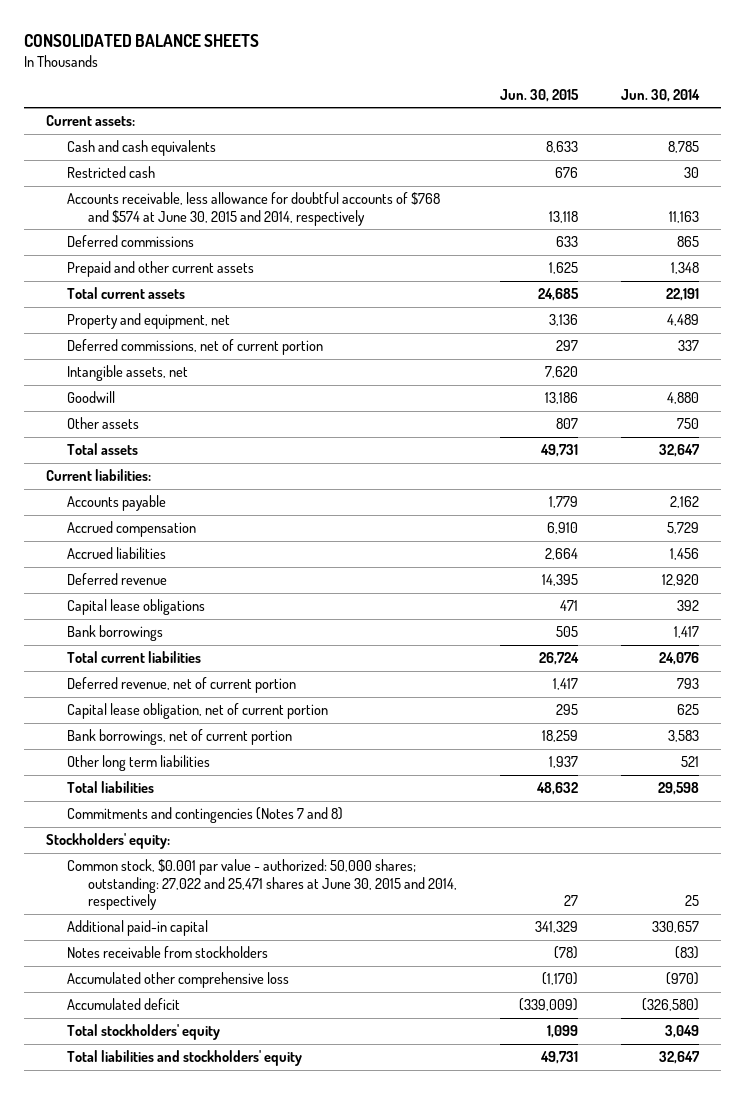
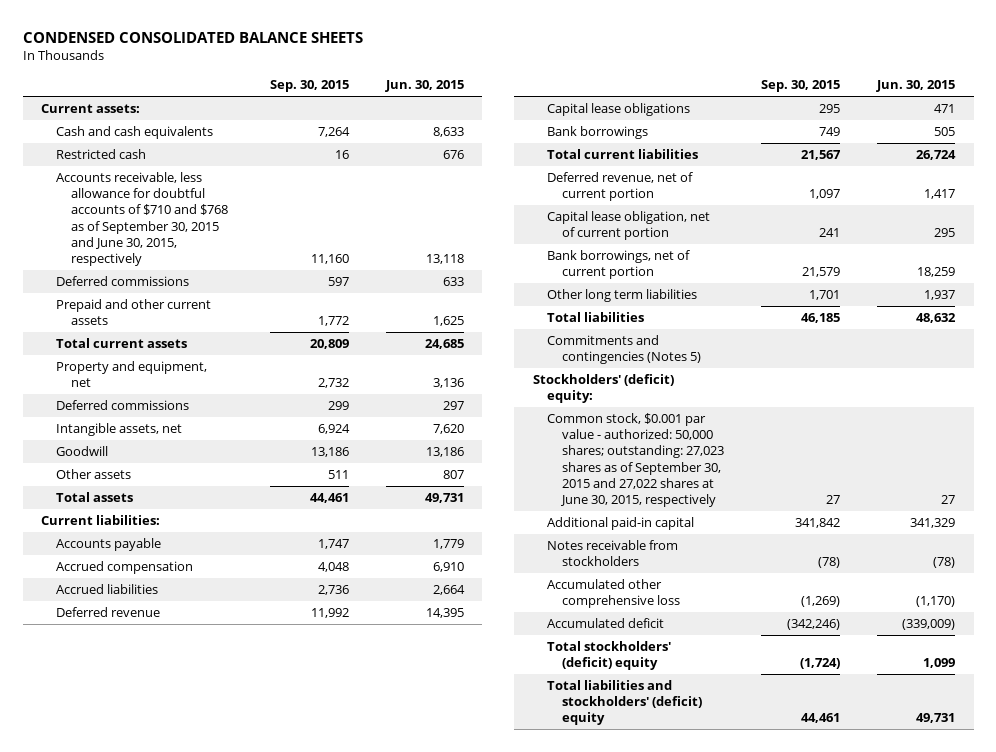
[24,33,260,47] CONSOLIDATED BALANCE SHEETS -> [22,31,363,43] CONDENSED CONSOLIDATED BALANCE SHEETS
[621,88,701,102] Jun. 30, 2014 -> none
none -> [269,79,349,92] Sep. 30, 2015
[66,192,440,226] Accounts receivable, less allowance for doubtful accounts of $768 and $574 at June 30, 2015 and 2014, respectively -> [55,172,228,266] Accounts receivable, less allowance for doubtful accounts of $710 and $768 as of September 30, 2015 and June 30, 2015, respectively
[66,339,323,356] Deferred commissions, net of current portion -> [55,400,189,411] Deferred commissions
[66,807,343,824] Commitments and contingencies (Notes 7 and 8) -> [547,335,702,365] Commitments and contingencies (Notes 5)
[45,833,170,850] Stockholders' equity: -> [532,374,674,404] Stockholders' (deficit) equity:
[66,859,457,911] Common stock, $0.001 par value - authorized: 50,000 shares; outstanding: 27,022 and 25,471 shares at June 30, 2015 and 2014, respectively -> [547,413,725,507] Common stock, $0.001 par value - authorized: 50,000 shares; outstanding: 27,023 shares as of September 30, 2015 and 27,022 shares at June 30, 2015, respectively
[66,1024,220,1041] Total stockholders' equity -> [547,641,672,671] Total stockholders' (deficit) equity
[66,1050,302,1067] Total liabilities and stockholders' equity -> [547,680,703,726] Total liabilities and stockholders' (deficit) equity

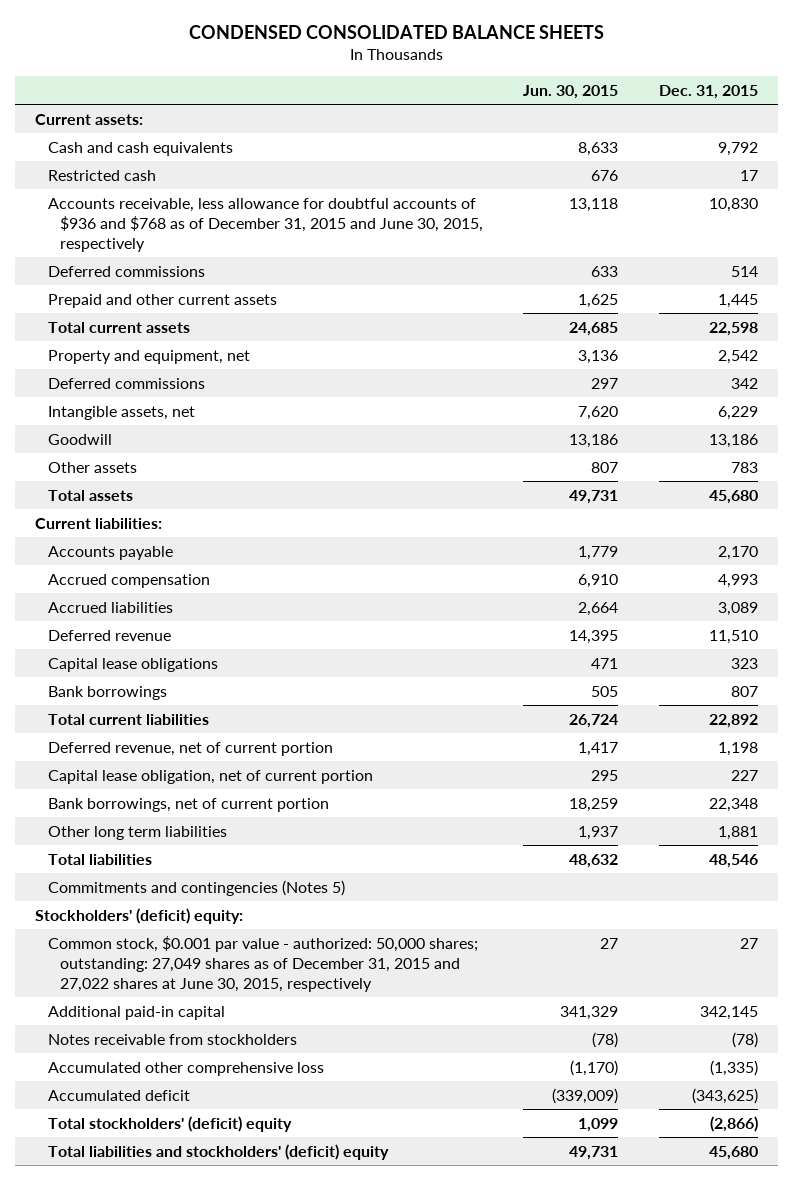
[269,79,349,92] Sep. 30, 2015 -> none
none -> [658,84,758,99] Dec. 31, 2015
[55,172,228,266] Accounts receivable, less allowance for doubtful accounts of $710 and $768 as of September 30, 2015 and June 30, 2015, respectively -> [47,197,483,252] Accounts receivable, less allowance for doubtful accounts of $936 and $768 as of December 31, 2015 and June 30, 2015, respectively
[547,413,725,507] Common stock, $0.001 par value - authorized: 50,000 shares; outstanding: 27,023 shares as of September 30, 2015 and 27,022 shares at June 30, 2015, respectively -> [47,935,478,992] Common stock, $0.001 par value - authorized: 50,000 shares; outstanding: 27,049 shares as of December 31, 2015 and 27,022 shares at June 30, 2015, respectively

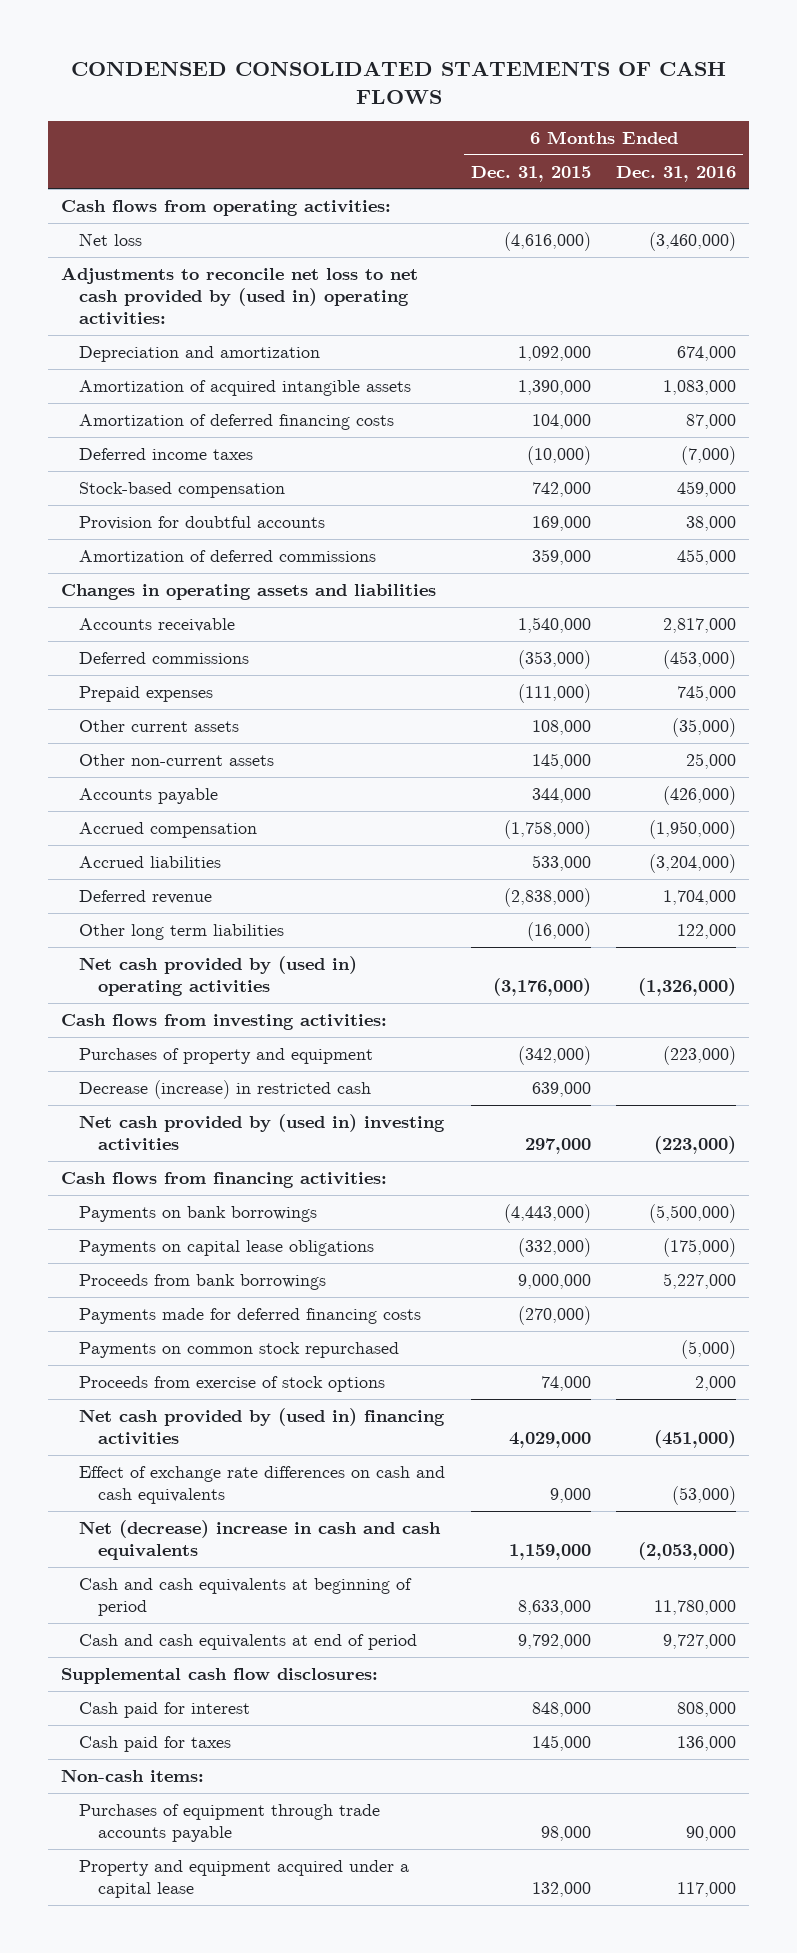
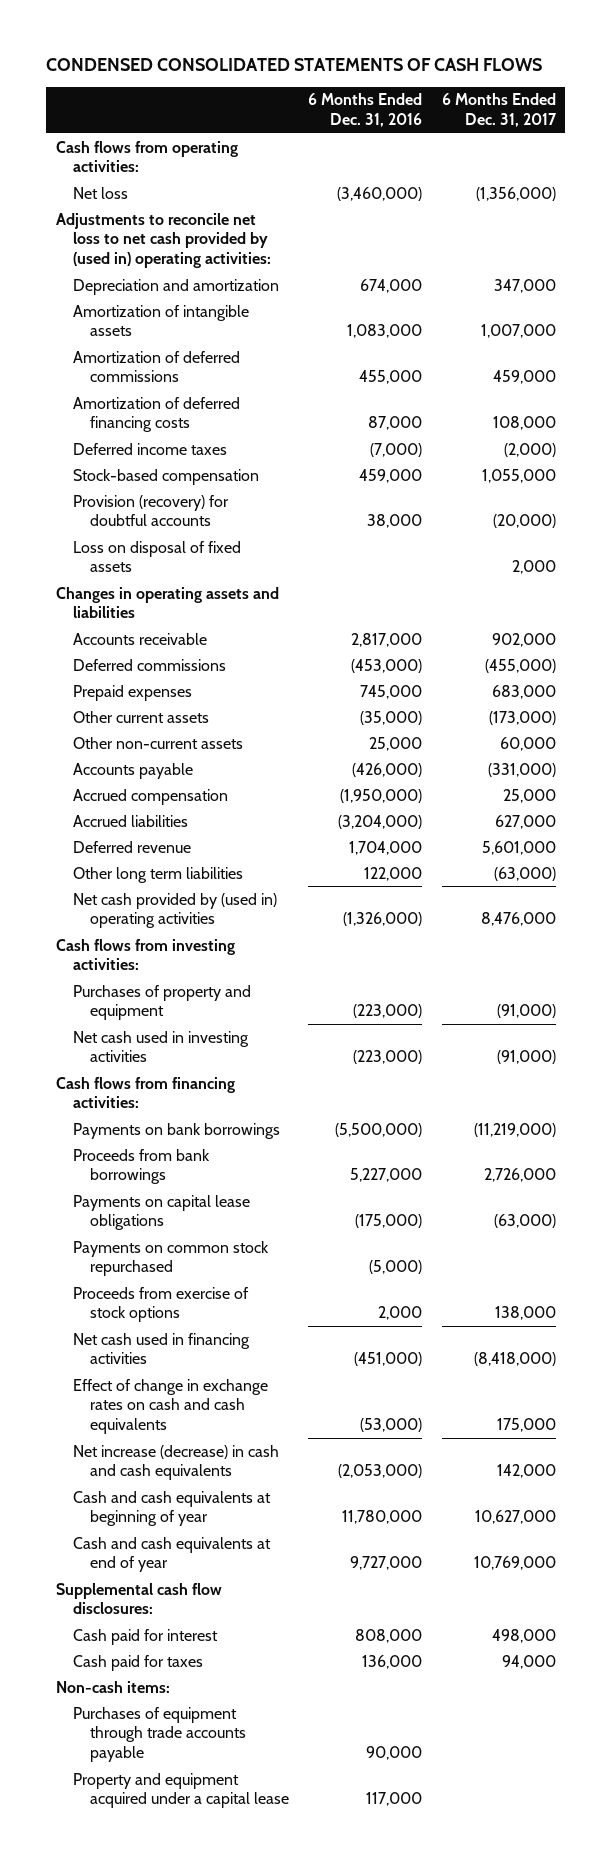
[470,165,591,182] Dec. 31, 2015 -> none
none -> [441,93,557,128] 6 Months Ended Dec. 31, 2017
[79,379,412,396] Amortization of acquired intangible assets -> [72,304,249,337] Amortization of intangible assets
[79,549,377,562] Amortization of deferred commissions -> [72,350,240,383] Amortization of deferred commissions
[79,515,326,530] Provision for doubtful accounts -> [72,494,229,527] Provision (recovery) for doubtful accounts
none -> [72,540,241,573] Loss on disposal of fixed assets
[79,1079,372,1099] Decrease (increase) in restricted cash -> none
[79,1113,446,1152] Net cash provided by (used in) investing activities -> [72,1030,249,1063] Net cash used in investing activities
[79,1307,422,1324] Payments made for deferred financing costs -> none
[79,1239,375,1256] Payments on capital lease obligations -> [72,1194,250,1231] Payments on capital lease obligations
[79,1407,446,1446] Net cash provided by (used in) financing activities -> [72,1332,250,1365] Net cash used in financing activities
[79,1465,446,1505] Effect of exchange rate differences on cash and cash equivalents -> [72,1378,268,1434] Effect of change in exchange rates on cash and cash equivalents
[79,1519,442,1561] Net (decrease) increase in cash and cash equivalents -> [72,1444,279,1481] Net increase (decrease) in cash and cash equivalents
[79,1577,413,1617] Cash and cash equivalents at beginning of period -> [72,1490,271,1527] Cash and cash equivalents at beginning of year
[79,1633,418,1650] Cash and cash equivalents at end of period -> [72,1536,271,1573] Cash and cash equivalents at end of year

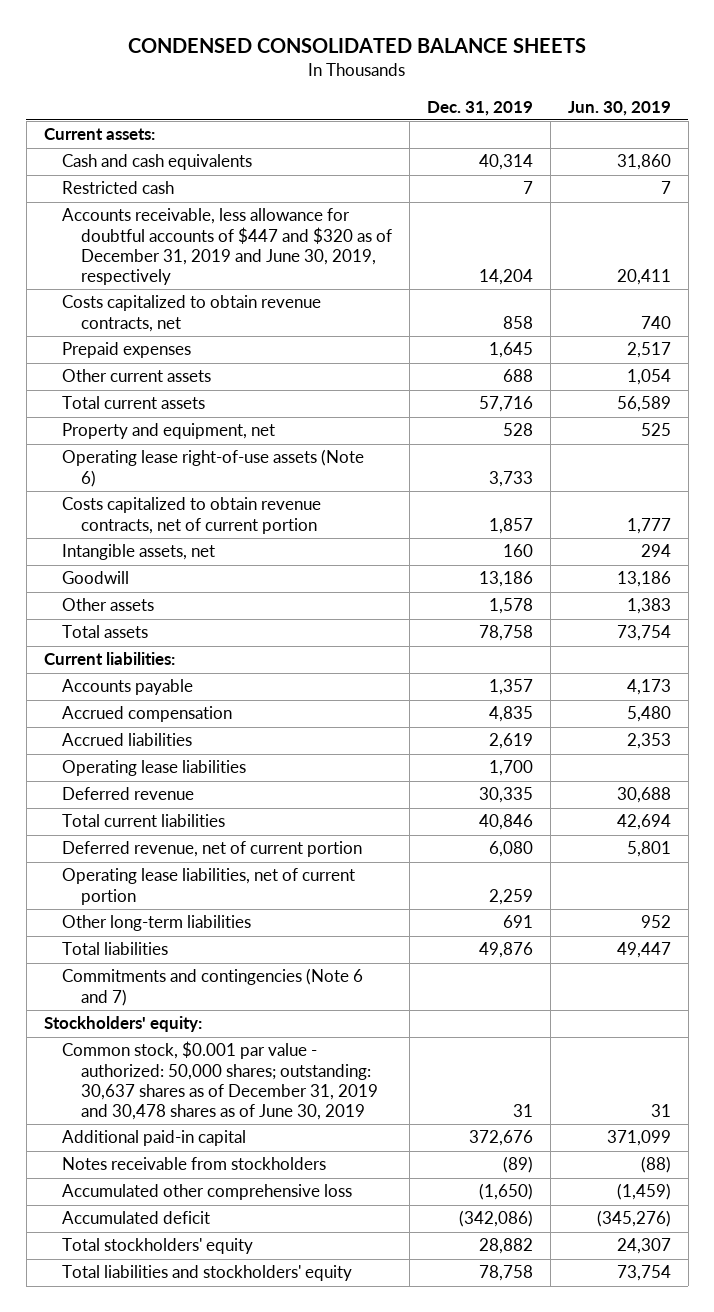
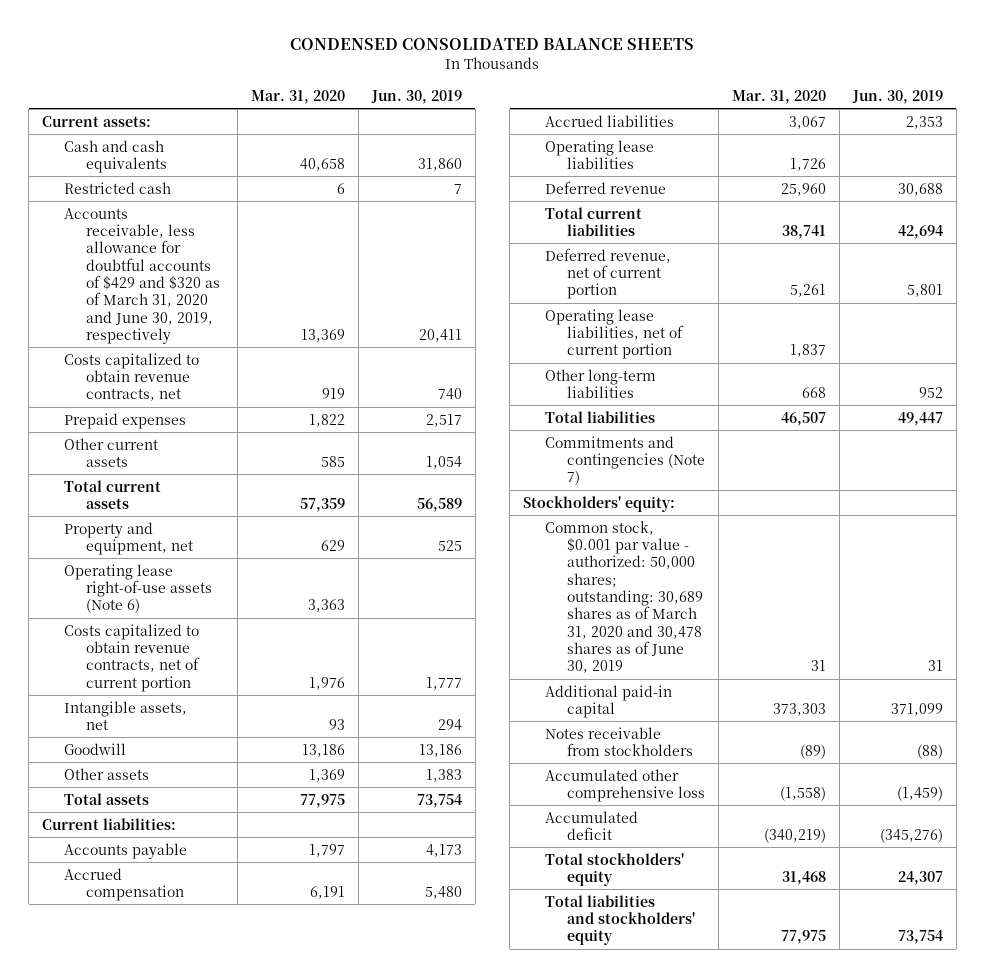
[426,100,533,116] Dec. 31, 2019 -> none
none -> [250,89,345,104] Mar. 31, 2020
[62,208,392,286] Accounts receivable, less allowance for doubtful accounts of $447 and $320 as of December 31, 2019 and June 30, 2019, respectively -> [64,207,221,344] Accounts receivable, less allowance for doubtful accounts of $429 and $320 as of March 31, 2020 and June 30, 2019, respectively
[62,968,364,1006] Commitments and contingencies (Note 6 and 7) -> [545,435,706,486] Commitments and contingencies (Note 7)
[62,1041,378,1121] Common stock, $0.001 par value - authorized: 50,000 shares; outstanding: 30,637 shares as of December 31, 2019 and 30,478 shares as of June 30, 2019 -> [545,520,704,674] Common stock, $0.001 par value - authorized: 50,000 shares; outstanding: 30,689 shares as of March 31, 2020 and 30,478 shares as of June 30, 2019

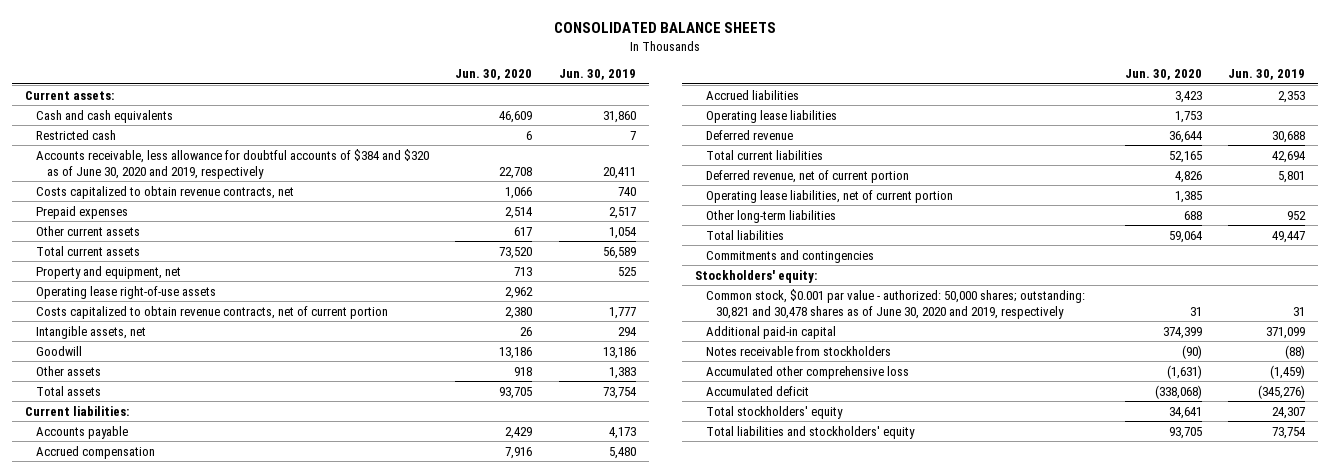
[290,38,695,51] CONDENSED CONSOLIDATED BALANCE SHEETS -> [554,21,777,33] CONSOLIDATED BALANCE SHEETS
[250,89,345,104] Mar. 31, 2020 -> none
none -> [455,69,533,81] Jun. 30, 2020
[64,207,221,344] Accounts receivable, less allowance for doubtful accounts of $429 and $320 as of March 31, 2020 and June 30, 2019, respectively -> [36,148,430,179] Accounts receivable, less allowance for doubtful accounts of $384 and $320 as of June 30, 2020 and 2019, respectively
[64,563,213,614] Operating lease right-of-use assets (Note 6) -> [36,285,217,299] Operating lease right-of-use assets
[545,435,706,486] Commitments and contingencies (Note 7) -> [705,249,874,263] Commitments and contingencies
[545,520,704,674] Common stock, $0.001 par value - authorized: 50,000 shares; outstanding: 30,689 shares as of March 31, 2020 and 30,478 shares as of June 30, 2019 -> [705,288,1085,319] Common stock, $0.001 par value - authorized: 50,000 shares; outstanding: 30,821 and 30,478 shares as of June 30, 2020 and 2019, respectively

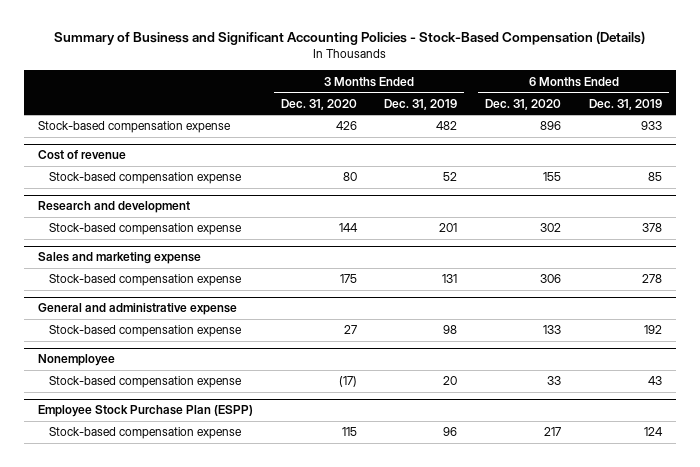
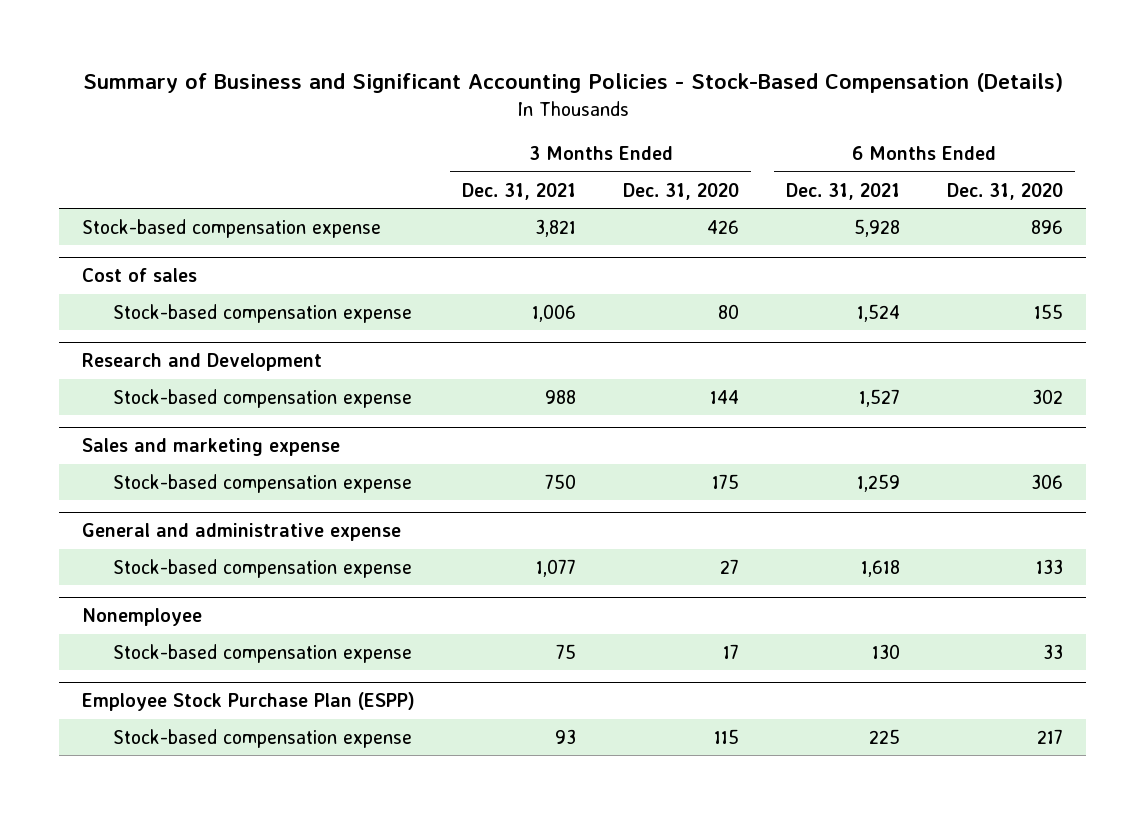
[384,98,458,110] Dec. 31, 2019 -> none
[589,98,663,110] Dec. 31, 2019 -> none
none -> [462,182,577,200] Dec. 31, 2021
none -> [785,182,900,200] Dec. 31, 2021
[37,150,126,161] Cost of revenue -> [82,268,198,283] Cost of sales
[37,201,190,214] Research and development -> [82,353,323,372] Research and Development
[338,376,357,388] (17) -> [723,643,740,659] 17

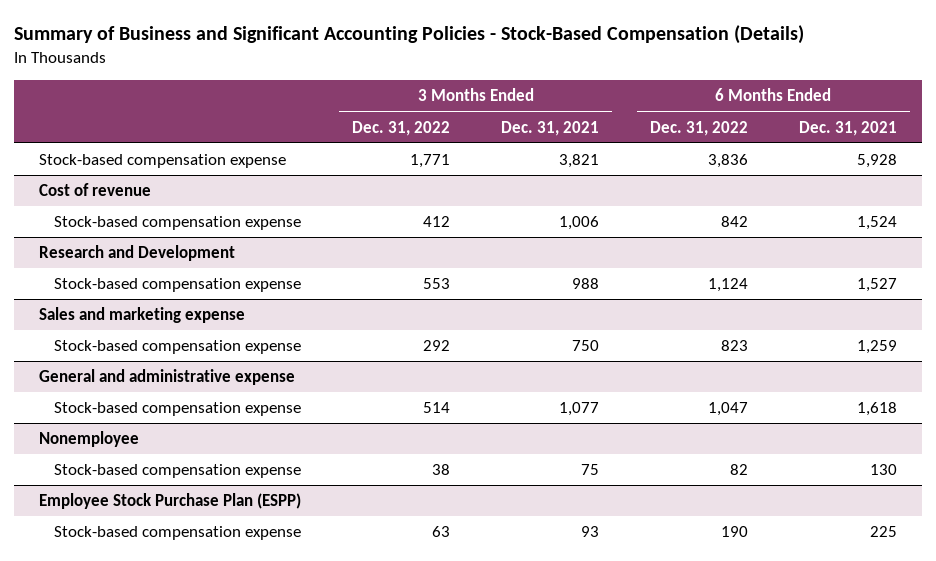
[623,182,740,200] Dec. 31, 2020 -> none
[946,182,1063,200] Dec. 31, 2020 -> none
none -> [352,120,451,136] Dec. 31, 2022
none -> [650,120,749,136] Dec. 31, 2022
[82,268,198,283] Cost of sales -> [39,183,152,197] Cost of revenue

